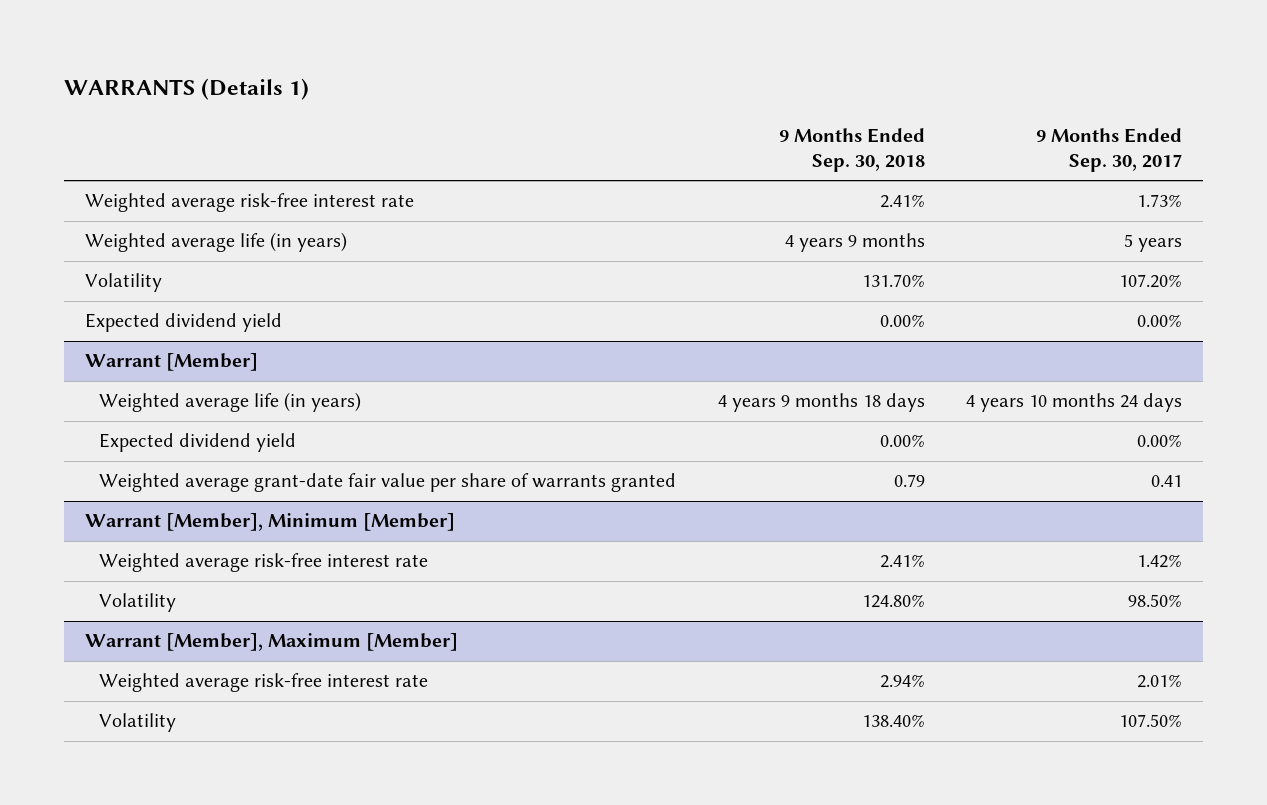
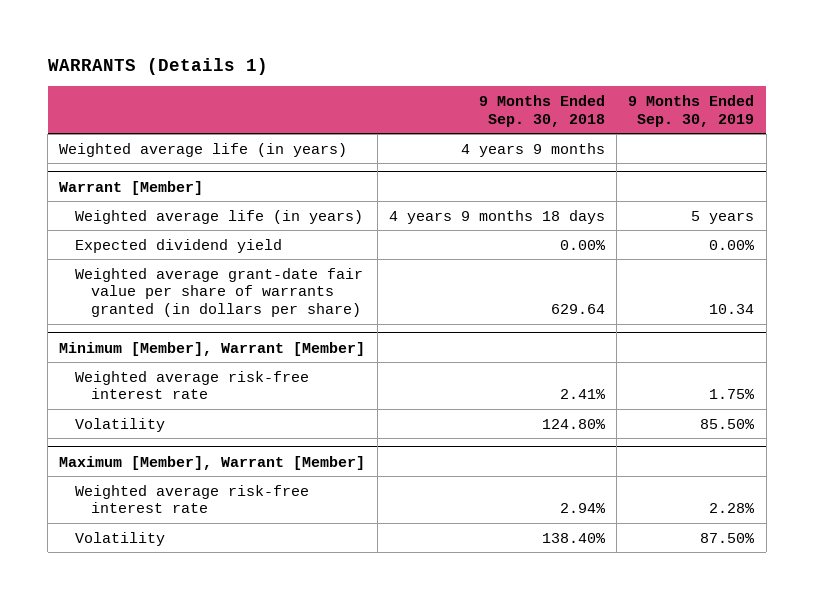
[1036,128,1183,172] 9 Months Ended Sep. 30, 2017 -> none
none -> [628,95,755,127] 9 Months Ended Sep. 30, 2019
[84,193,414,213] Weighted average risk-free interest rate -> none
[84,273,162,293] Volatility -> none
[84,313,282,333] Expected dividend yield -> none
[99,473,677,493] Weighted average grant-date fair value per share of warrants granted -> [75,267,364,317] Weighted average grant-date fair value per share of warrants granted (in dollars per share)
[893,474,925,488] 0.79 -> [550,303,605,314] 629.64
[84,513,455,532] Warrant [Member], Minimum [Member] -> [59,341,366,356] Minimum [Member], Warrant [Member]
[84,633,458,652] Warrant [Member], Maximum [Member] -> [59,455,366,470] Maximum [Member], Warrant [Member]

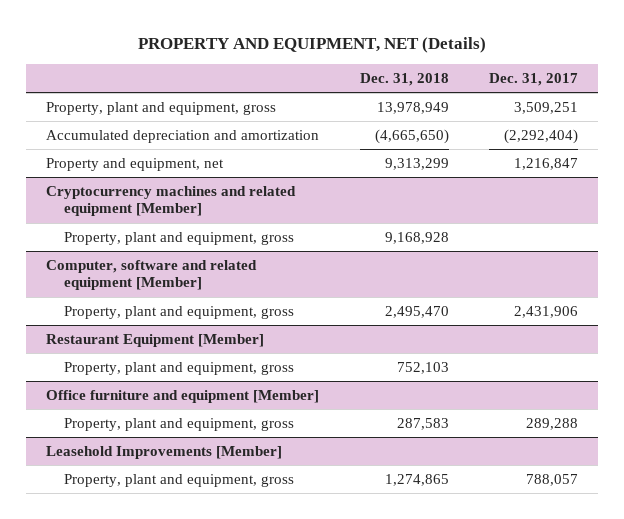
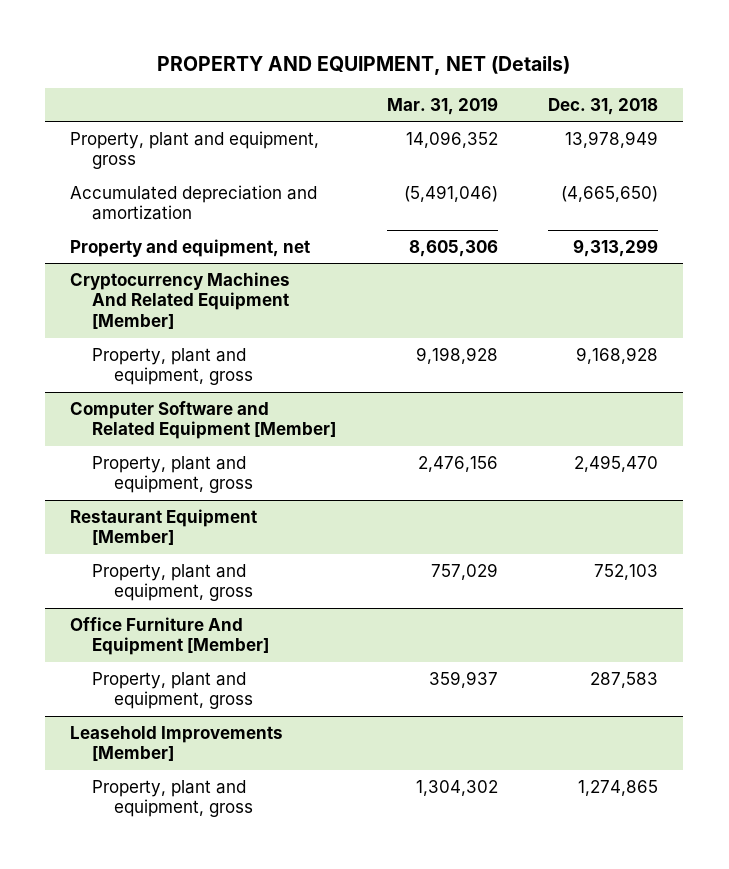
[489,72,579,86] Dec. 31, 2017 -> none
none -> [386,96,498,115] Mar. 31, 2019
[46,186,297,217] Cryptocurrency machines and related equipment [Member] -> [70,271,291,330] Cryptocurrency Machines And Related Equipment [Member]
[46,260,258,291] Computer, software and related equipment [Member] -> [70,400,337,440] Computer Software and Related Equipment [Member]
[46,390,320,404] Office furniture and equipment [Member] -> [70,616,270,656] Office Furniture And Equipment [Member]

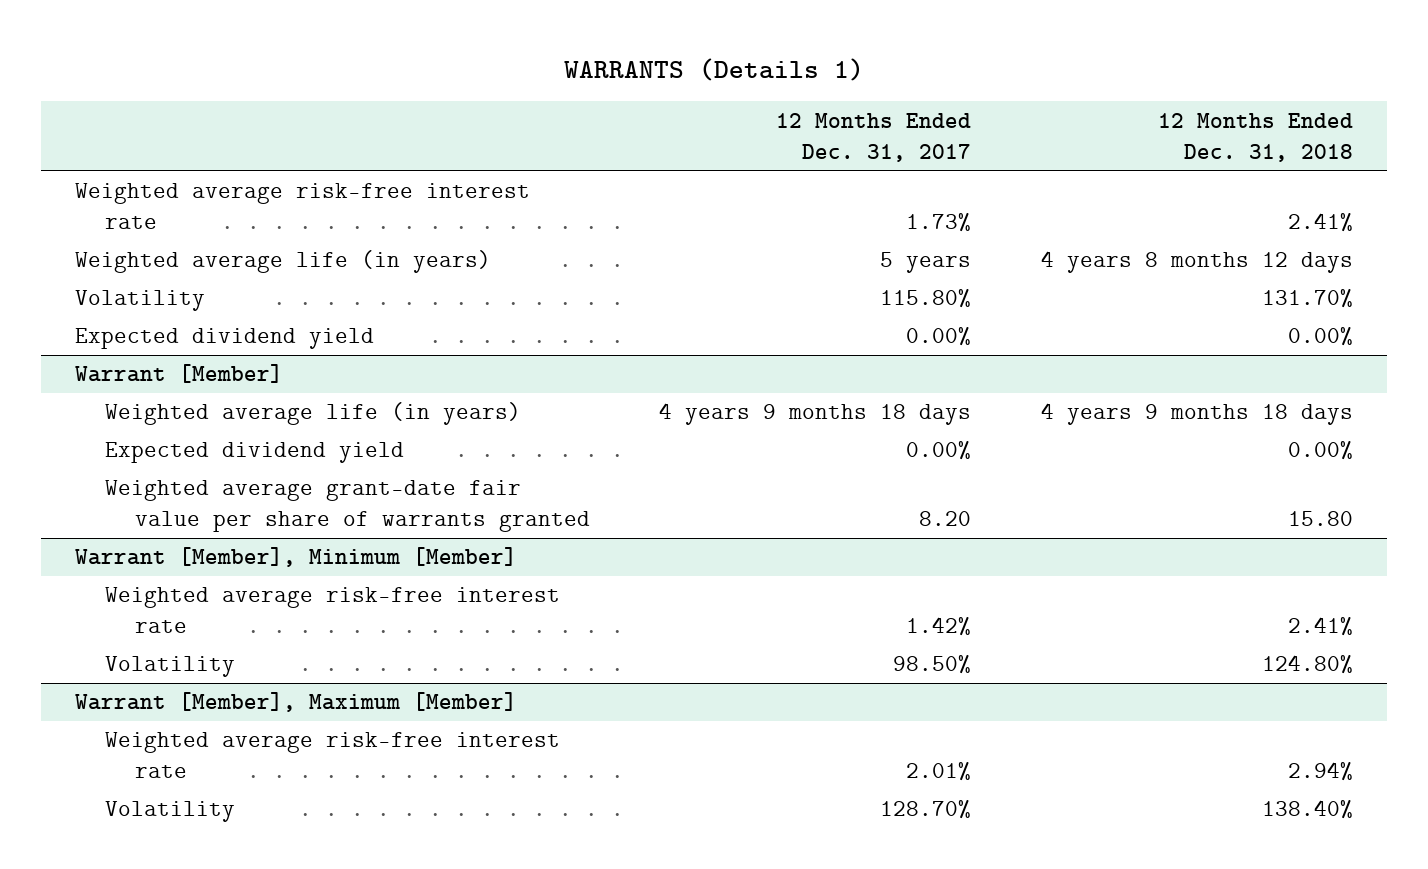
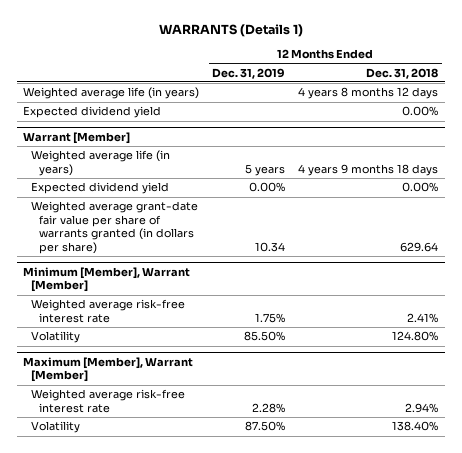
[776,112,972,162] 12 Months Ended Dec. 31, 2017 -> none
none -> [212,67,286,79] Dec. 31, 2019
[75,183,531,230] Weighted average risk-free interest rate -> none
[75,290,206,312] Volatility -> none
[105,480,590,533] Weighted average grant-date fair value per share of warrants granted -> [31,201,199,254] Weighted average grant-date fair value per share of warrants granted (in dollars per share)
[1287,511,1353,527] 15.80 -> [400,241,439,252] 629.64
[75,547,518,568] Warrant [Member], Minimum [Member] -> [23,267,191,293] Minimum [Member], Warrant [Member]
[75,692,518,713] Warrant [Member], Maximum [Member] -> [23,357,194,383] Maximum [Member], Warrant [Member]

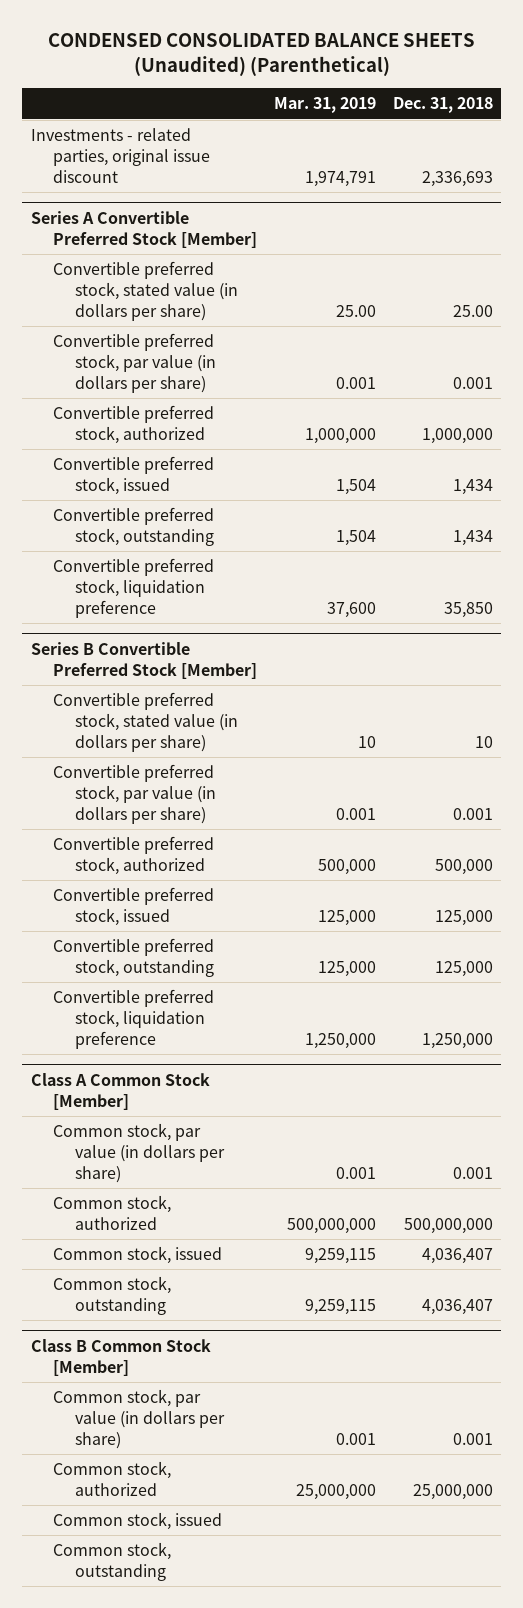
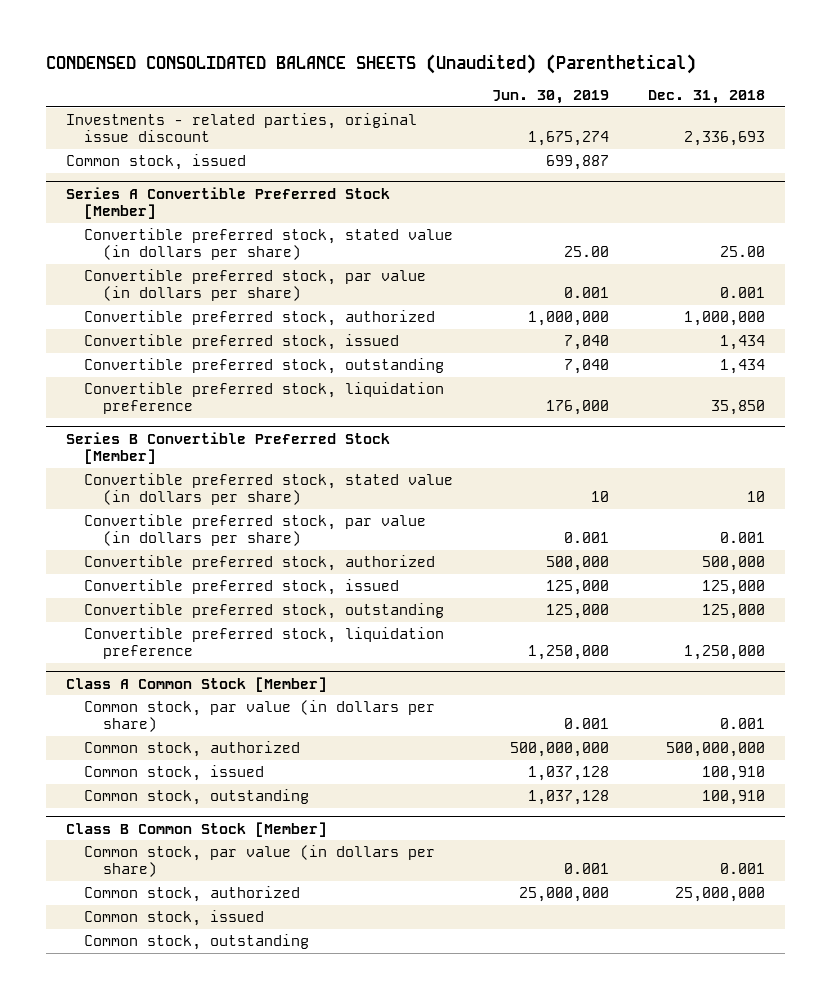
[273,97,376,114] Mar. 31, 2019 -> none
none -> [492,90,610,105] Jun. 30, 2019
none -> [65,153,246,170] Common stock, issued
[421,1248,493,1265] 4,036,407 -> [702,765,766,781] 100,910
[421,1299,493,1316] 4,036,407 -> [702,789,766,805] 100,910

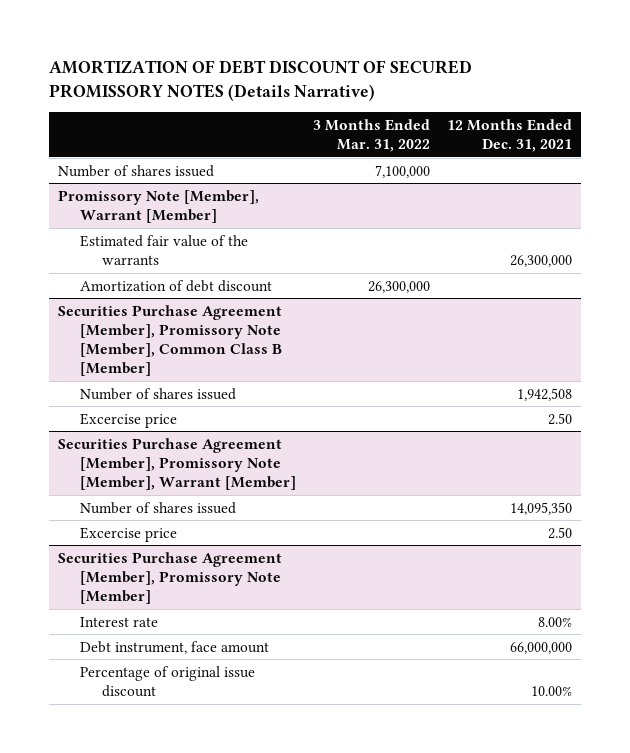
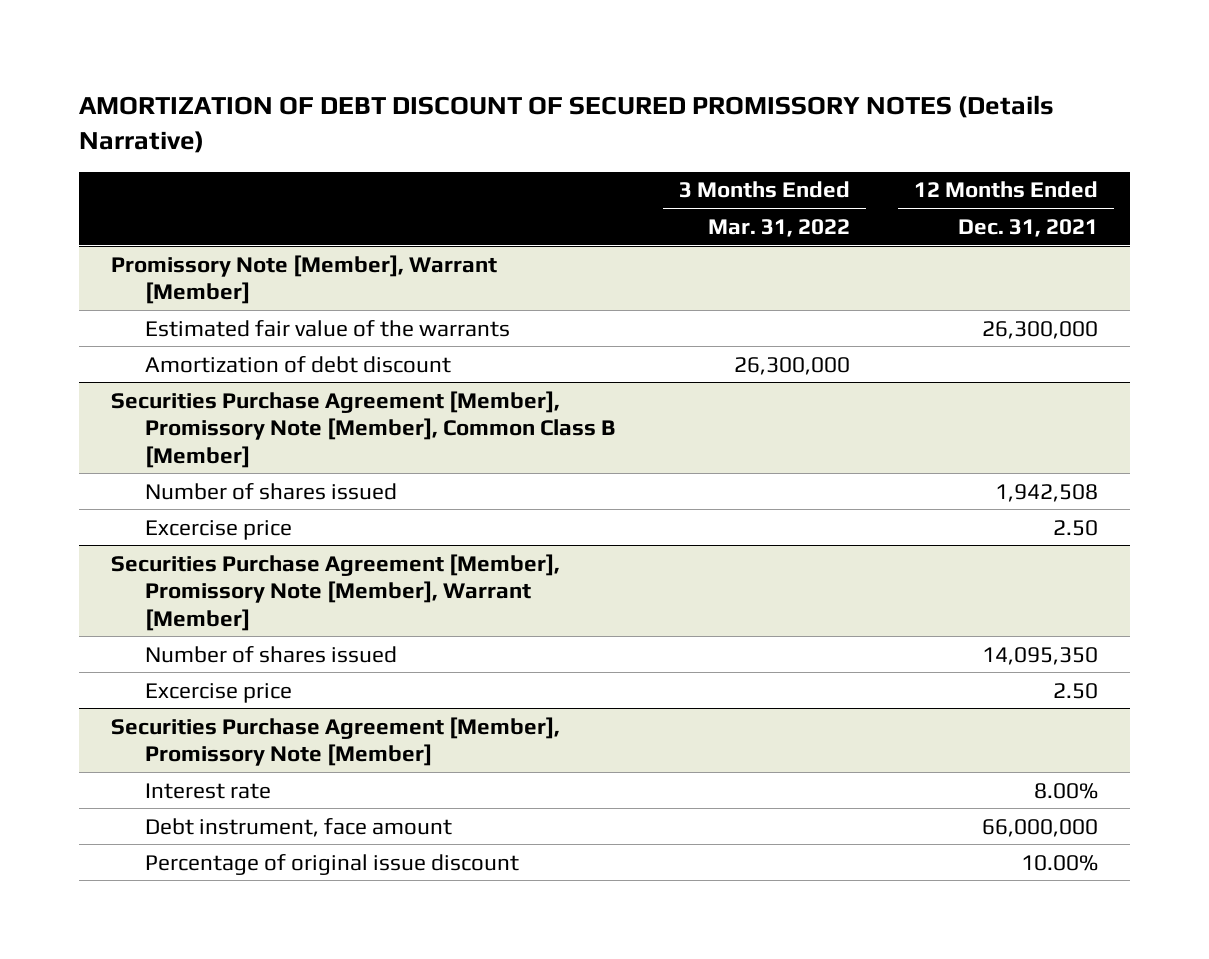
[57,164,214,177] Number of shares issued -> none

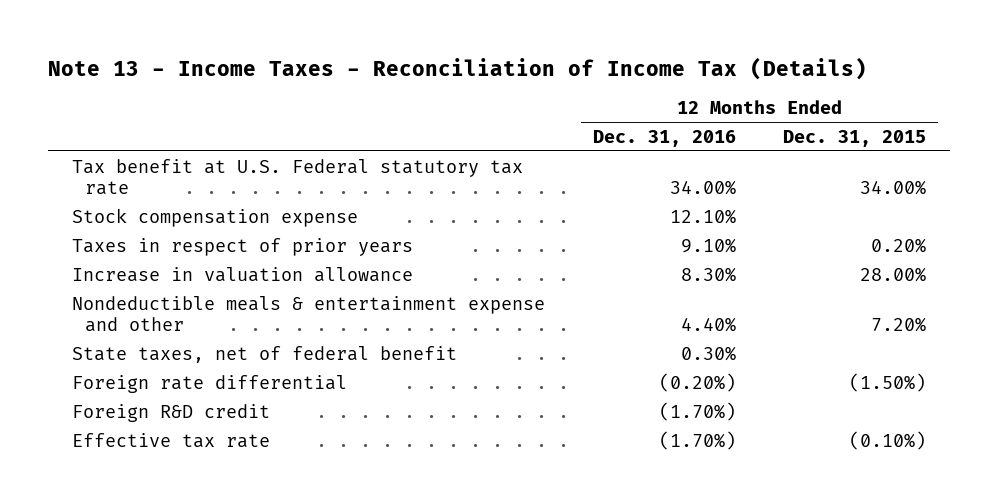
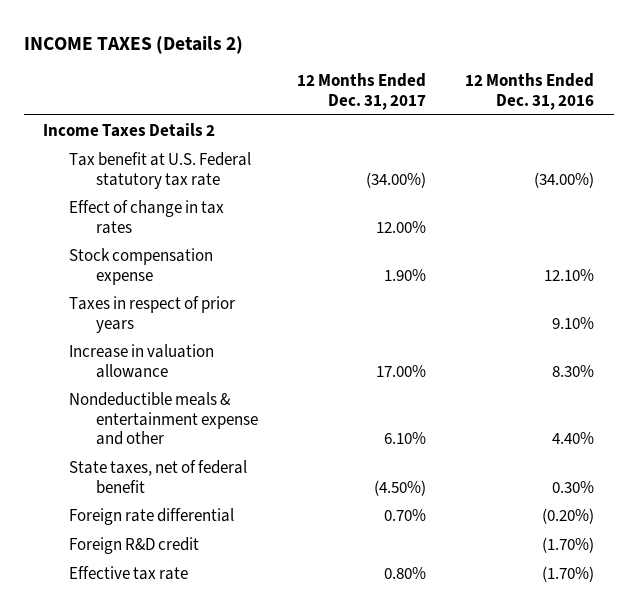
[48,56,868,80] Note 13 - Income Taxes - Reconciliation of Income Tax (Details) -> [23,35,243,54] INCOME TAXES (Details 2)
[783,129,927,147] Dec. 31, 2015 -> none
none -> [296,73,426,111] 12 Months Ended Dec. 31, 2017
none -> [43,122,216,137] Income Taxes Details 2
[669,180,736,196] 34.00% -> [534,171,595,188] (34.00%)
none -> [69,199,225,234] Effect of change in tax rates

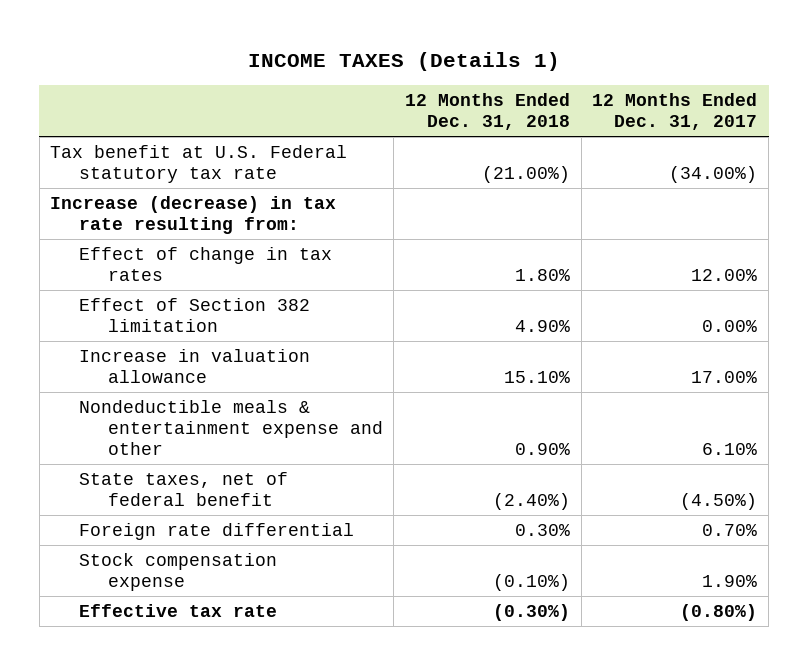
[23,35,243,54] INCOME TAXES (Details 2) -> [247,52,560,72] INCOME TAXES (Details 1)
[465,73,595,111] 12 Months Ended Dec. 31, 2016 -> none
none -> [405,93,571,131] 12 Months Ended Dec. 31, 2018
[43,122,216,137] Income Taxes Details 2 -> none
none -> [50,195,337,234] Increase (decrease) in tax rate resulting from:
[69,295,236,333] Taxes in respect of prior years -> none
none -> [79,297,311,332] Effect of Section 382 limitation
[69,536,200,554] Foreign R&D credit -> none
[69,247,214,285] Stock compensation expense -> [79,552,278,591] Stock compensation expense
[383,566,426,579] 0.80% -> [680,603,758,621] (0.80%)

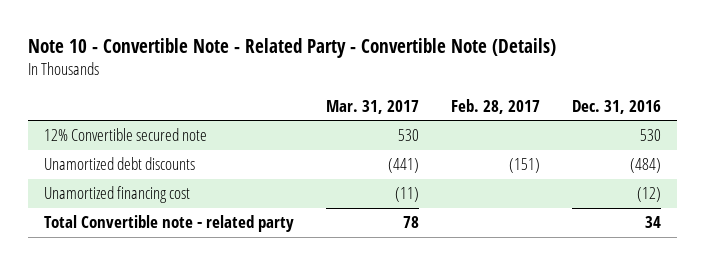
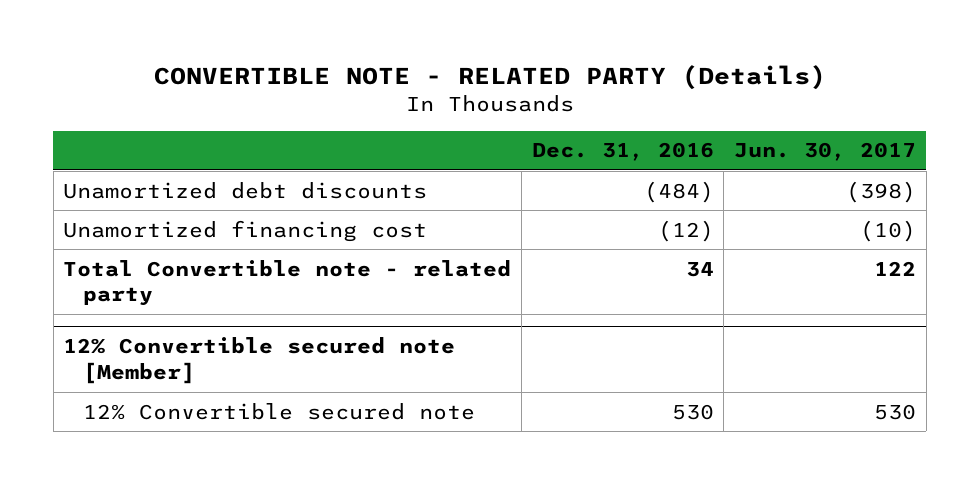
[28,38,557,59] Note 10 - Convertible Note - Related Party - Convertible Note (Details) -> [153,65,826,91] CONVERTIBLE NOTE - RELATED PARTY (Details)
[326,99,420,114] Mar. 31, 2017 -> none
[451,98,541,114] Feb. 28, 2017 -> none
none -> [734,142,917,162] Jun. 30, 2017
[44,128,208,142] 12% Convertible secured note -> none
none -> [63,337,456,384] 12% Convertible secured note [Member]
none -> [82,402,475,420] 12% Convertible secured note

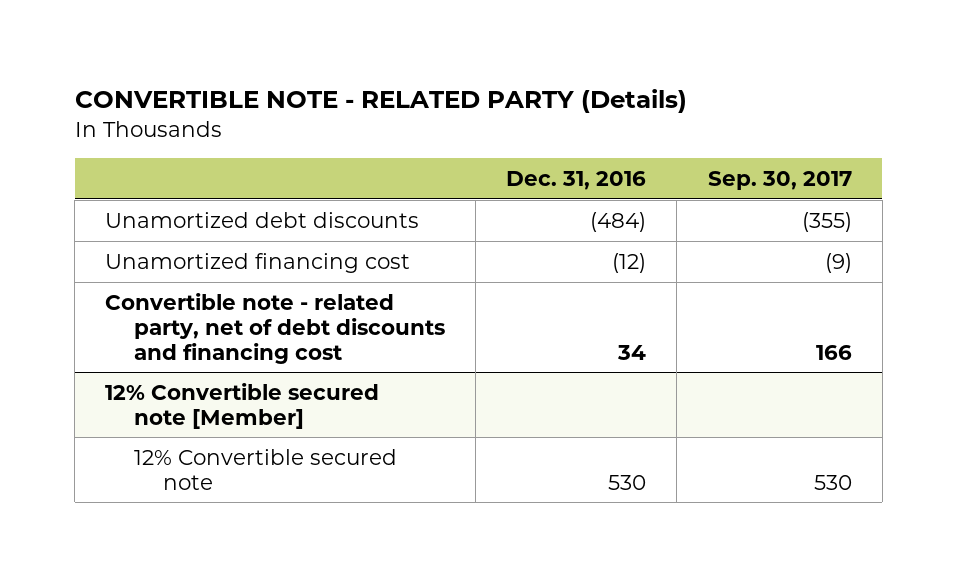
[734,142,917,162] Jun. 30, 2017 -> none
none -> [707,170,852,190] Sep. 30, 2017
[63,259,512,307] Total Convertible note - related party -> [105,292,445,364] Convertible note - related party, net of debt discounts and financing cost

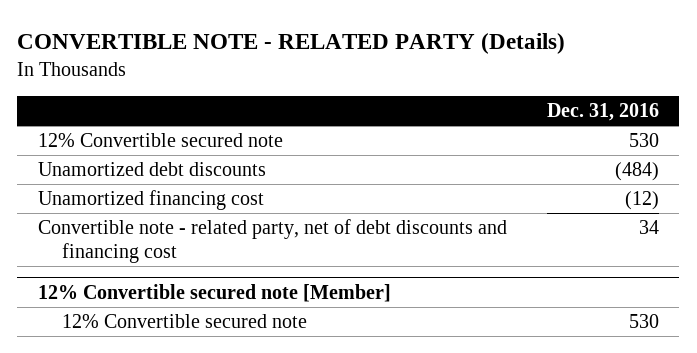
[707,170,852,190] Sep. 30, 2017 -> none
none -> [37,133,283,148] 12% Convertible secured note

